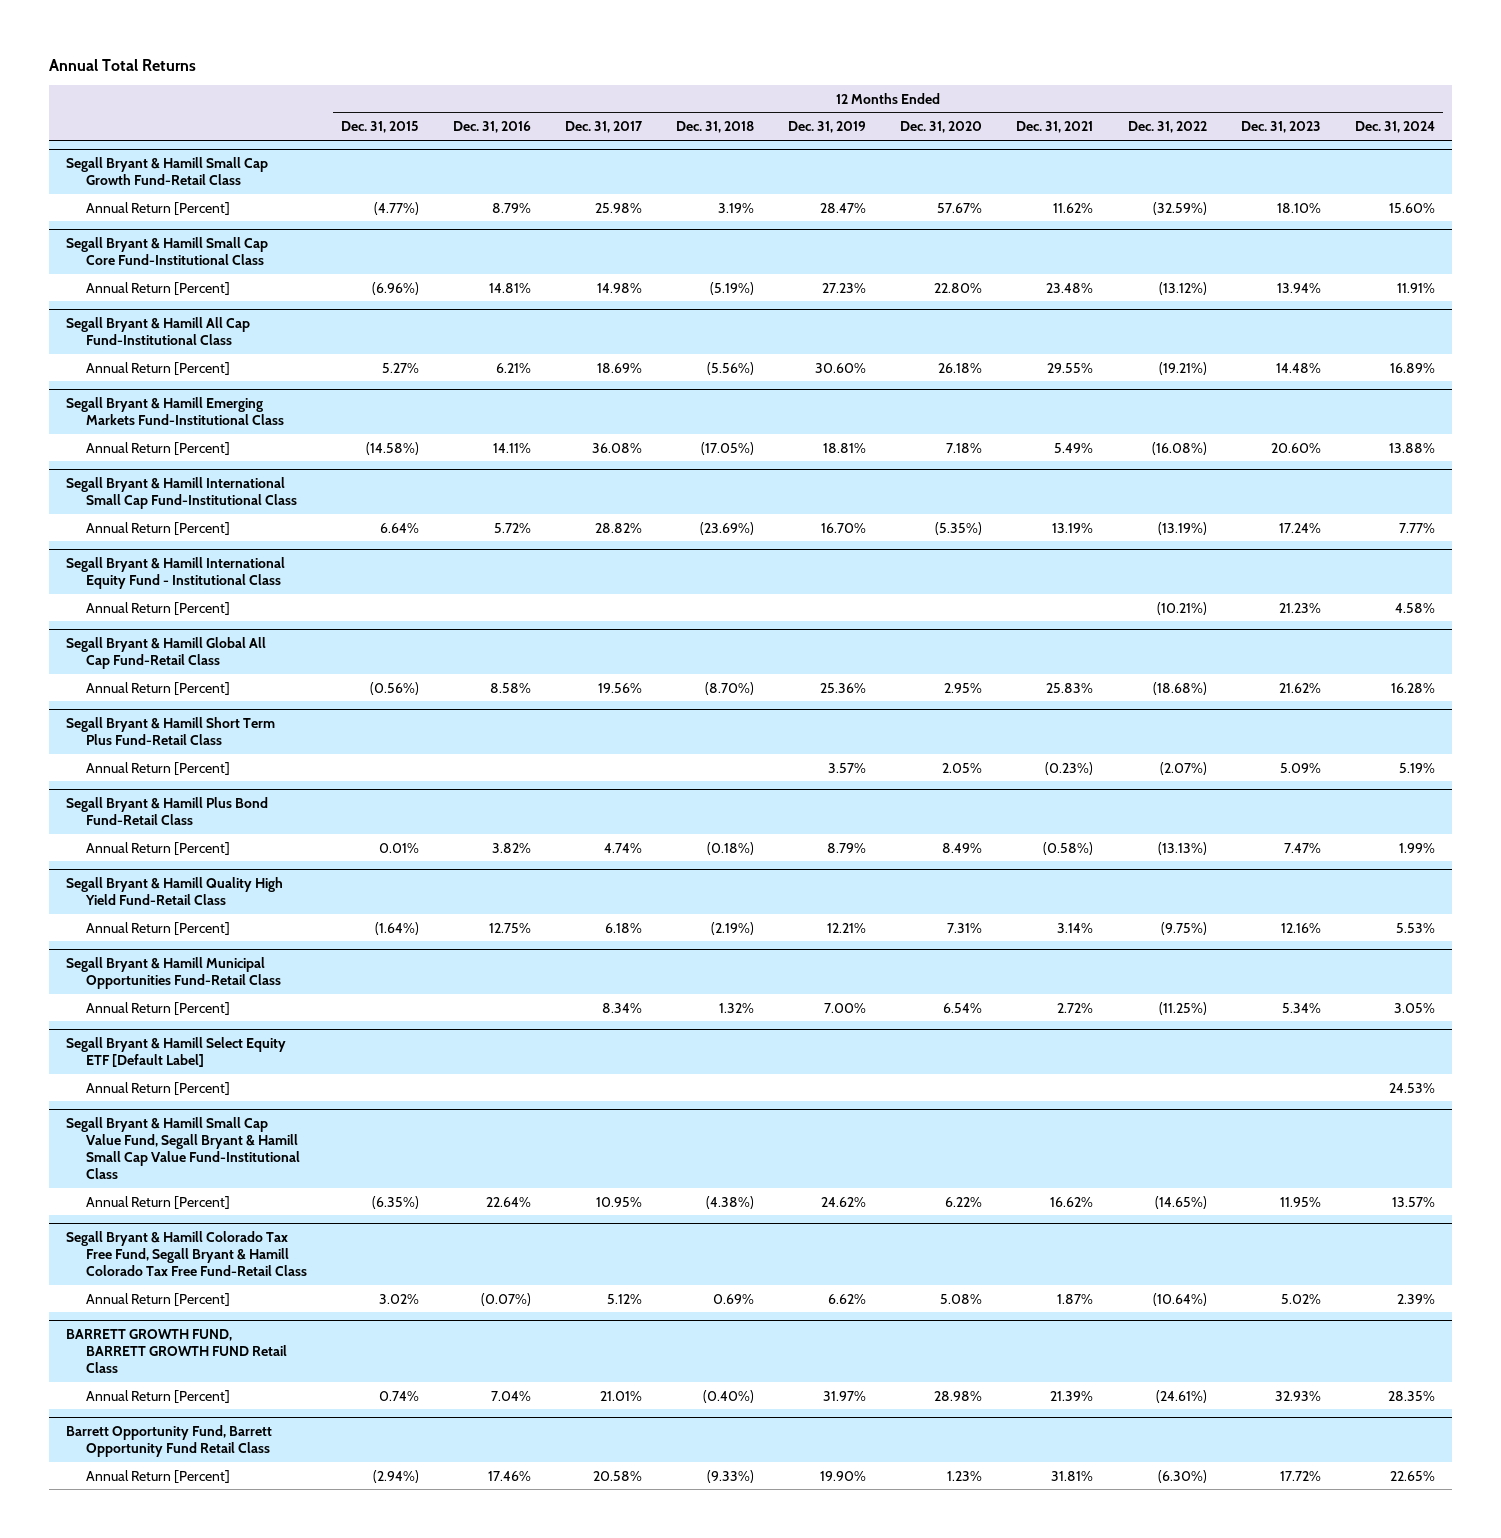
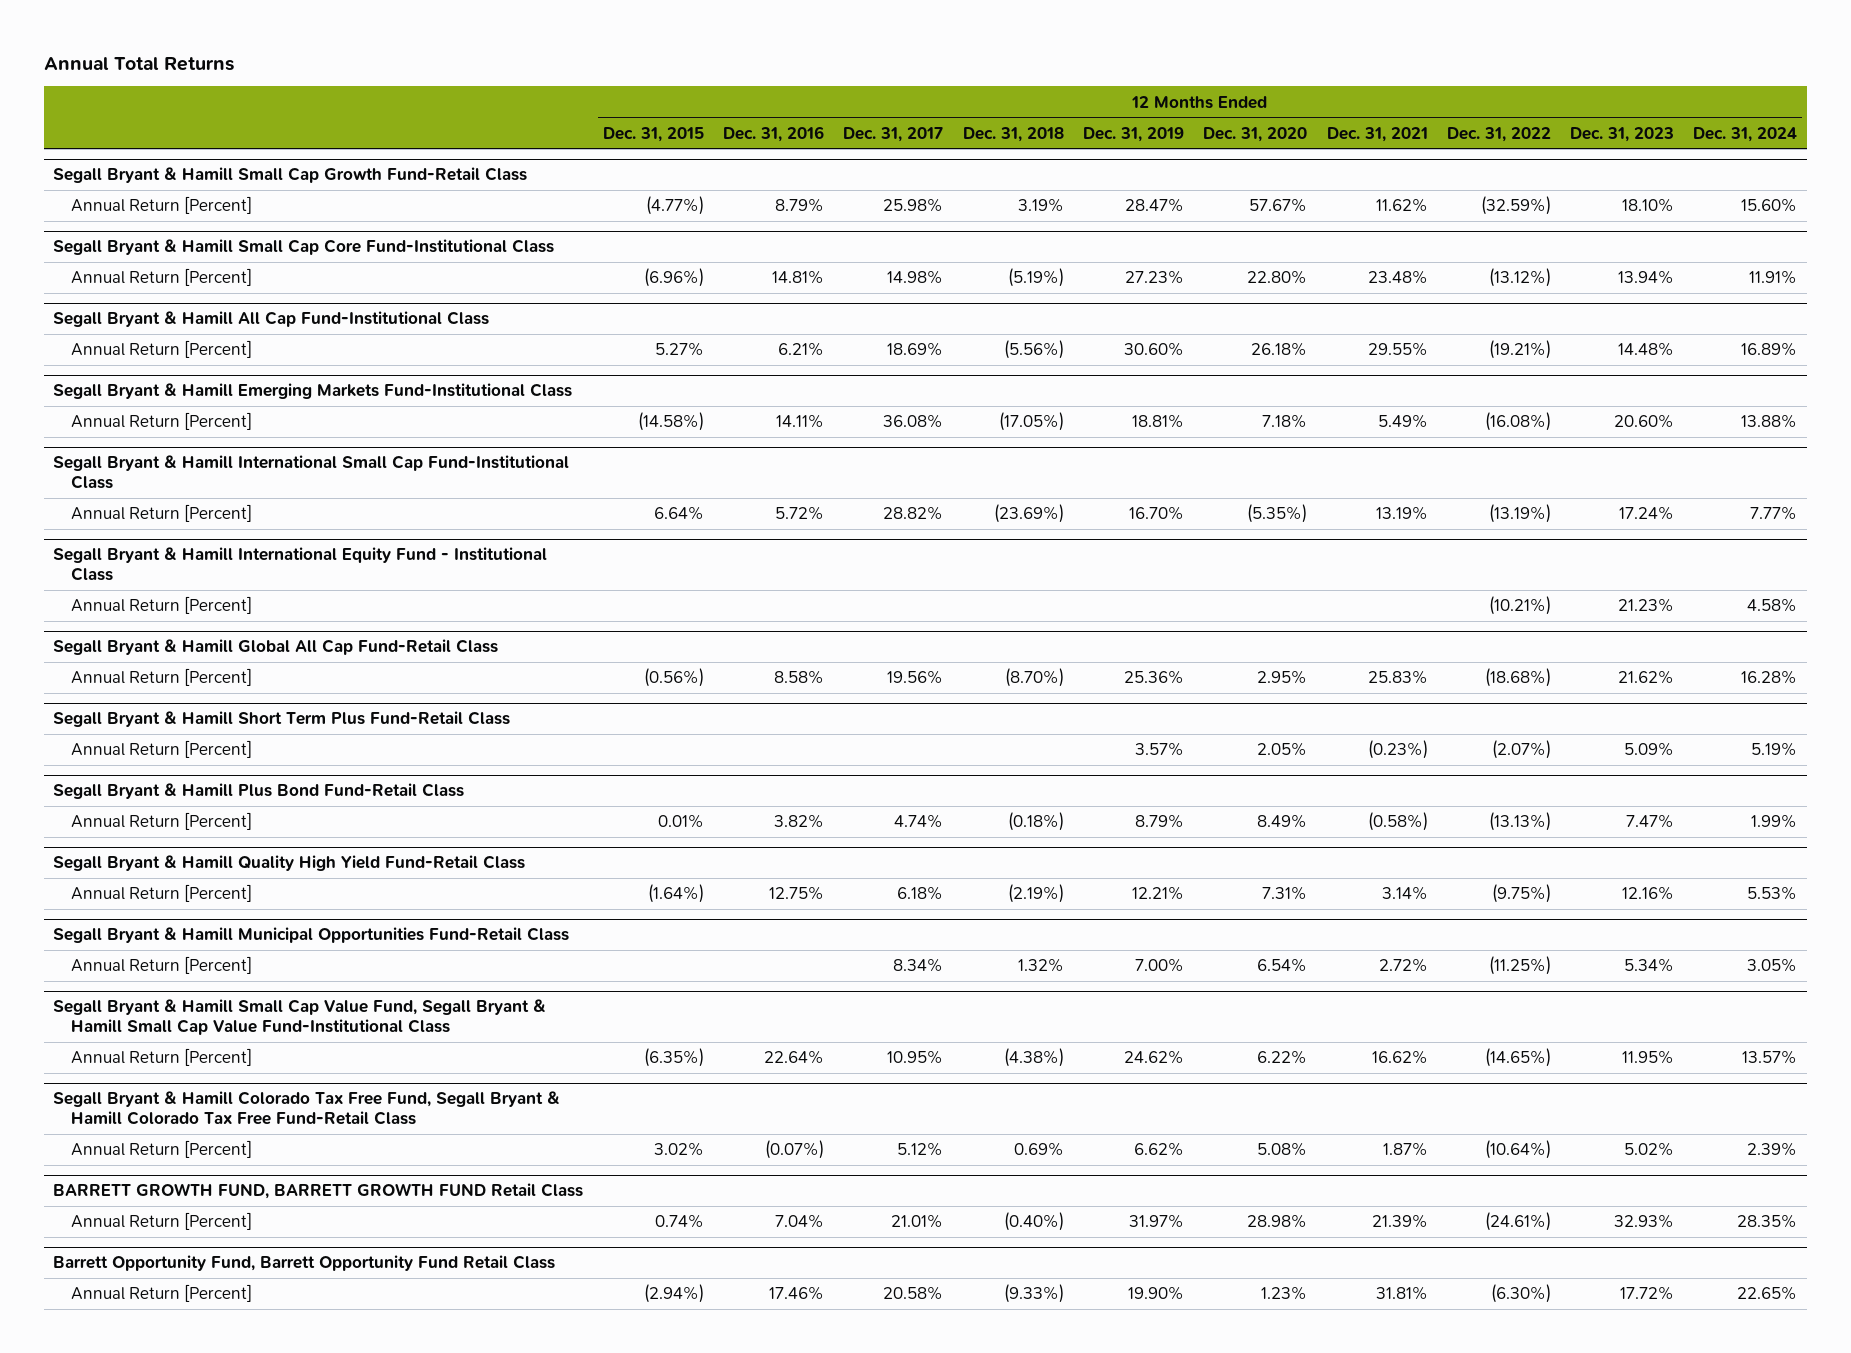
[66,1037,287,1068] Segall Bryant & Hamill Select Equity ETF [Default Label] -> none
[86,1081,231,1095] Annual Return [Percent] -> none

